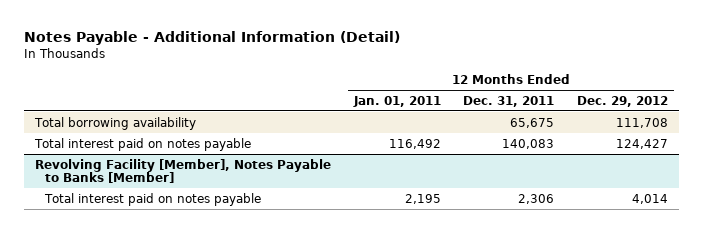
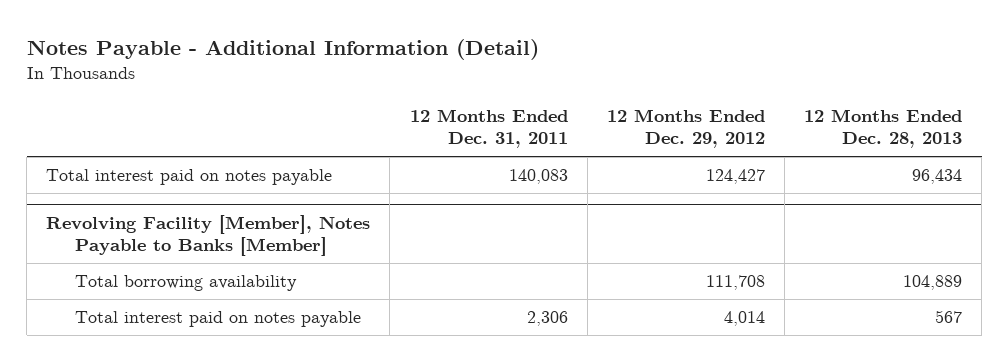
[352,95,441,107] Jan. 01, 2011 -> none
none -> [804,108,963,149] 12 Months Ended Dec. 28, 2013
[33,116,196,130] Total borrowing availability -> none
none -> [74,275,297,292] Total borrowing availability

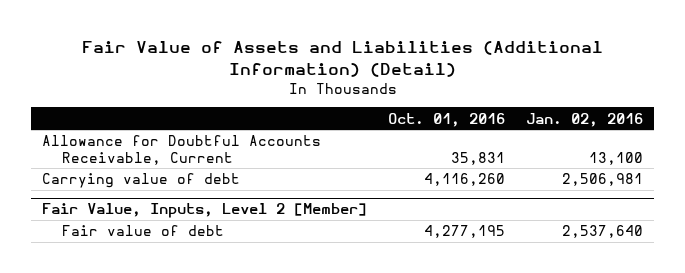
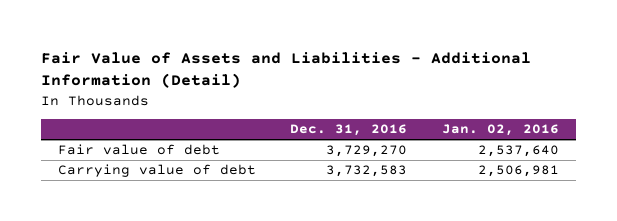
[81,41,603,77] Fair Value of Assets and Liabilities (Additional Information) (Detail) -> [40,51,531,89] Fair Value of Assets and Liabilities - Additional Information (Detail)
[388,112,506,127] Oct. 01, 2016 -> none
none -> [290,124,408,137] Dec. 31, 2016
[41,135,321,165] Allowance for Doubtful Accounts Receivable, Current -> none
[41,203,367,219] Fair Value, Inputs, Level 2 [Member] -> none
[41,173,240,189] Carrying value of debt -> [57,164,256,178] Carrying value of debt

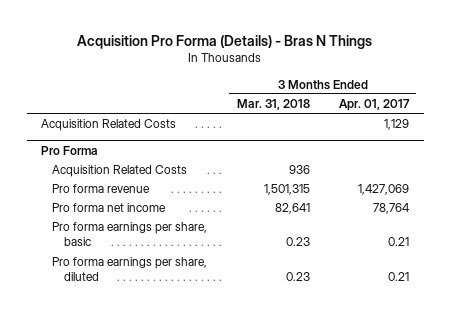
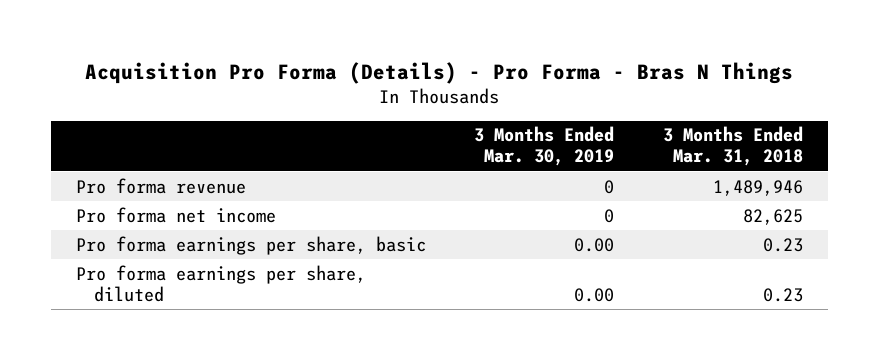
[77,34,373,49] Acquisition Pro Forma (Details) - Bras N Things -> [85,61,794,84] Acquisition Pro Forma (Details) - Pro Forma - Bras N Things
[338,99,410,112] Apr. 01, 2017 -> none
none -> [474,126,615,167] 3 Months Ended Mar. 30, 2019
[41,119,177,132] Acquisition Related Costs -> none
[41,145,99,155] Pro Forma -> none
[52,165,188,178] Acquisition Related Costs -> none
[263,184,310,196] 1,501,315 -> [713,179,804,196] 1,489,946
[274,203,310,215] 82,641 -> [743,208,804,225] 82,625

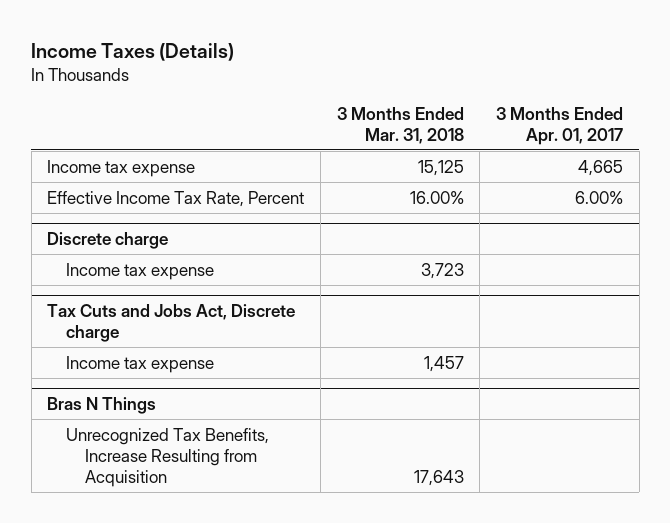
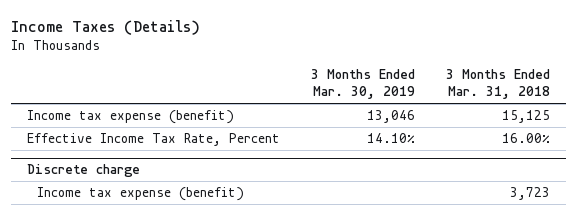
[495,106,623,145] 3 Months Ended Apr. 01, 2017 -> none
none -> [310,69,415,100] 3 Months Ended Mar. 30, 2019
[47,159,196,177] Income tax expense -> [26,109,234,124] Income tax expense (benefit)
[47,304,296,343] Tax Cuts and Jobs Act, Discrete charge -> none
[66,355,215,373] Income tax expense -> none
[47,397,157,415] Bras N Things -> none
[66,427,270,487] Unrecognized Tax Benefits, Increase Resulting from Acquisition -> none
[66,262,215,280] Income tax expense -> [36,186,244,201] Income tax expense (benefit)

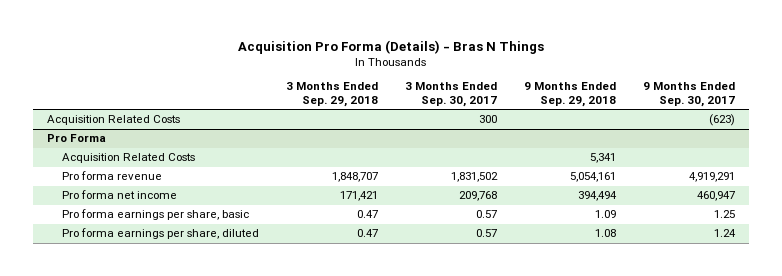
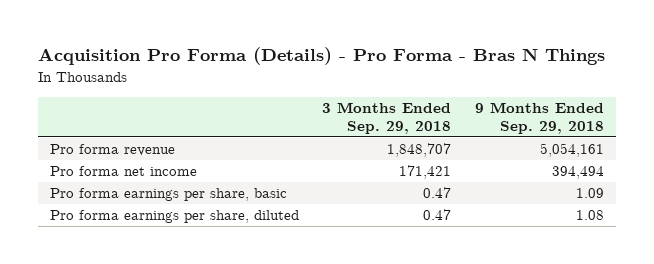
[238,39,545,54] Acquisition Pro Forma (Details) - Bras N Things -> [37,47,605,66] Acquisition Pro Forma (Details) - Pro Forma - Bras N Things
[405,82,498,107] 3 Months Ended Sep. 30, 2017 -> none
[643,82,736,107] 9 Months Ended Sep. 30, 2017 -> none
[46,115,180,126] Acquisition Related Costs -> none
[46,134,106,143] Pro Forma -> none
[62,153,196,164] Acquisition Related Costs -> none

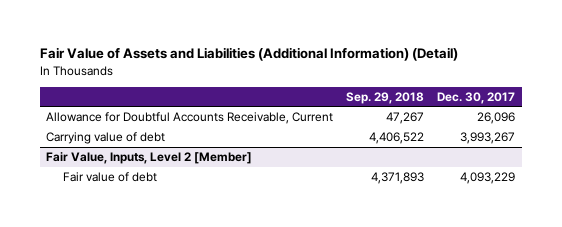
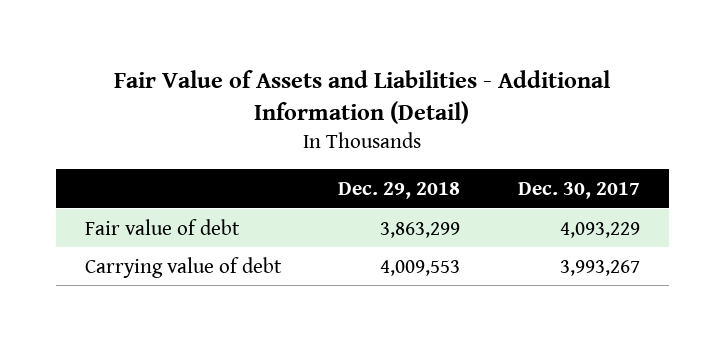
[39,47,458,62] Fair Value of Assets and Liabilities (Additional Information) (Detail) -> [114,69,612,125] Fair Value of Assets and Liabilities - Additional Information (Detail)
[346,91,425,104] Sep. 29, 2018 -> none
none -> [338,181,461,199] Dec. 29, 2018
[46,112,334,125] Allowance for Doubtful Accounts Receivable, Current -> none
[46,152,253,165] Fair Value, Inputs, Level 2 [Member] -> none
[46,132,166,145] Carrying value of debt -> [84,256,282,278] Carrying value of debt

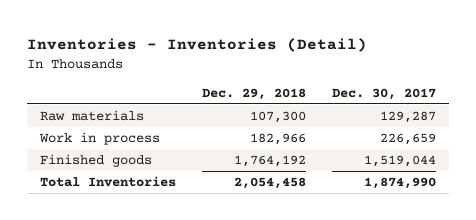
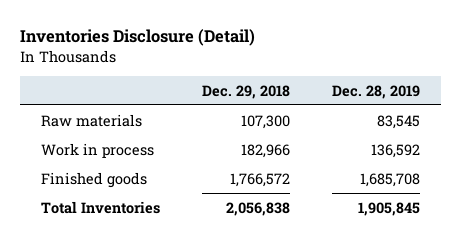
[26,37,367,52] Inventories - Inventories (Detail) -> [20,29,256,47] Inventories Disclosure (Detail)
[332,87,437,100] Dec. 30, 2017 -> none
none -> [331,84,420,99] Dec. 28, 2019
[234,155,307,168] 1,764,192 -> [229,172,290,187] 1,766,572
[234,177,307,190] 2,054,458 -> [225,201,290,216] 2,056,838

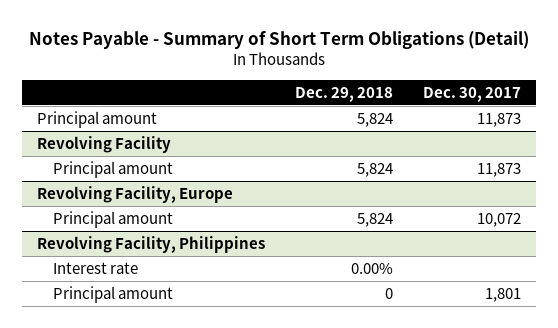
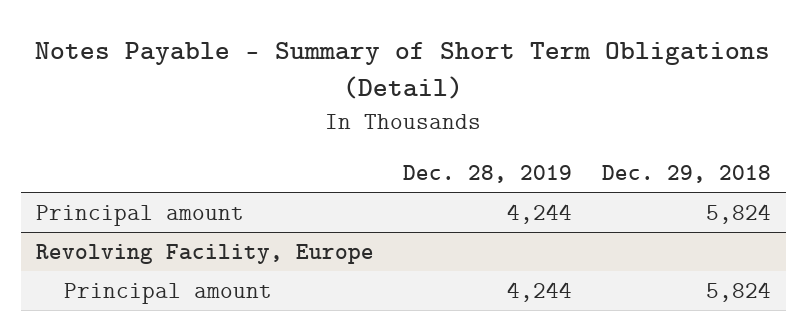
[422,86,521,102] Dec. 30, 2017 -> none
none -> [403,164,573,183] Dec. 28, 2019
[36,135,171,153] Revolving Facility -> none
[52,160,173,178] Principal amount -> none
[36,235,265,253] Revolving Facility, Philippines -> none
[52,261,138,274] Interest rate -> none
[52,285,173,303] Principal amount -> none

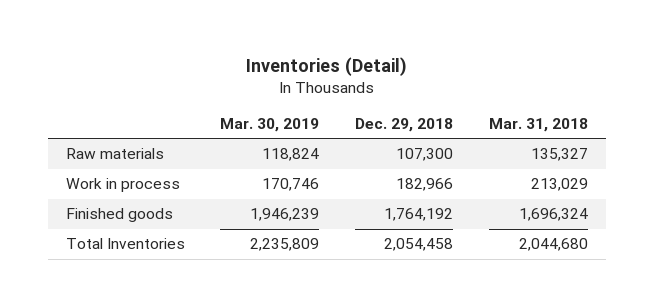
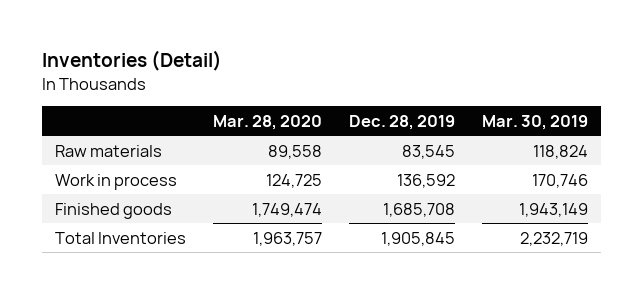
[355,117,454,132] Dec. 29, 2018 -> none
[488,117,588,132] Mar. 31, 2018 -> none
none -> [212,114,322,130] Mar. 28, 2020
none -> [348,114,455,130] Dec. 28, 2019
[250,208,320,222] 1,946,239 -> [518,202,588,217] 1,943,149
[250,238,320,252] 2,235,809 -> [519,231,588,246] 2,232,719

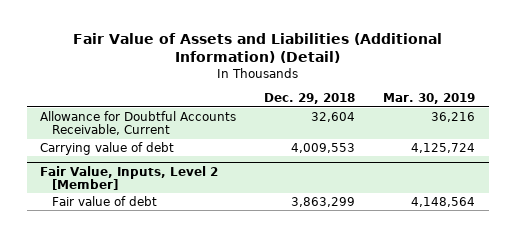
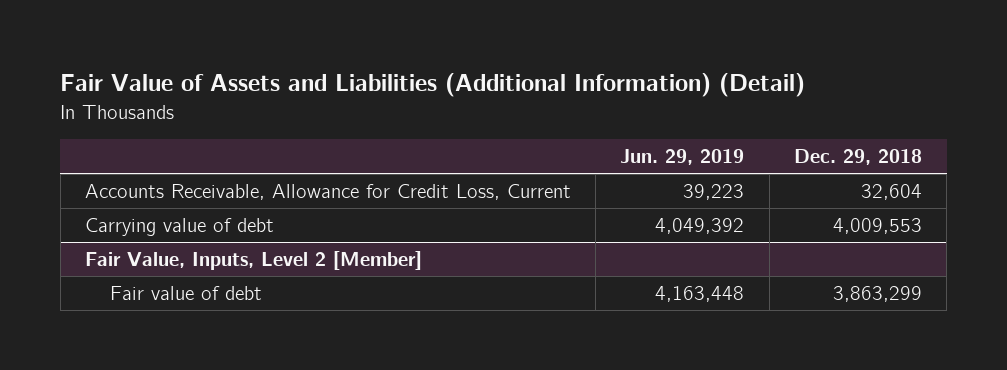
[382,93,475,105] Mar. 30, 2019 -> none
none -> [620,149,745,166] Jun. 29, 2019
[40,110,237,136] Allowance for Doubtful Accounts Receivable, Current -> [84,184,571,201] Accounts Receivable, Allowance for Credit Loss, Current

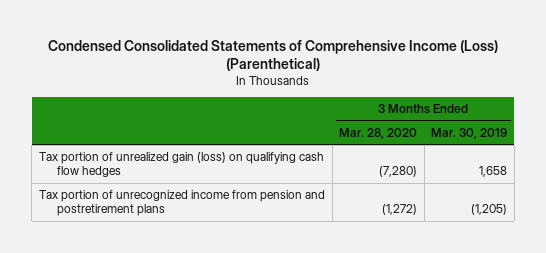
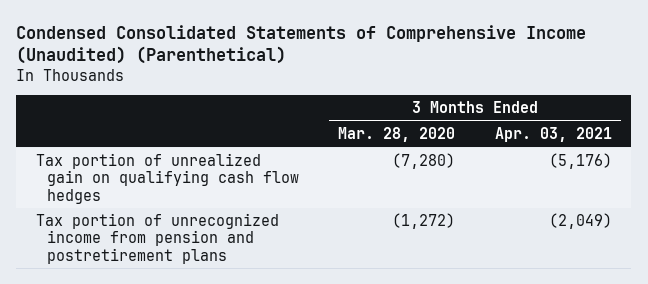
[48,39,499,72] Condensed Consolidated Statements of Comprehensive Income (Loss) (Parenthetical) -> [16,24,587,65] Condensed Consolidated Statements of Comprehensive Income (Unaudited) (Parenthetical)
[431,127,508,139] Mar. 30, 2019 -> none
none -> [494,127,612,143] Apr. 03, 2021
[39,152,325,178] Tax portion of unrealized gain (loss) on qualifying cash flow hedges -> [35,153,300,204] Tax portion of unrealized gain on qualifying cash flow hedges

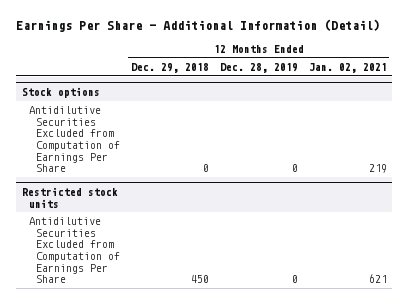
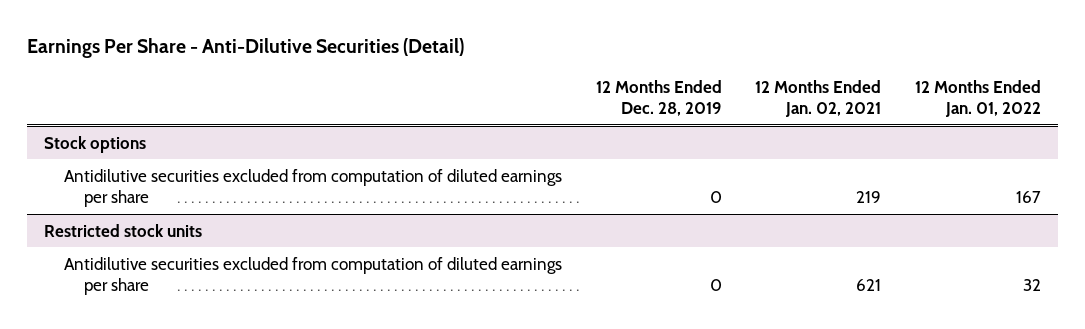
[16,19,381,33] Earnings Per Share - Additional Information (Detail) -> [26,38,464,59] Earnings Per Share - Anti-Dilutive Securities (Detail)
[130,62,209,73] Dec. 29, 2018 -> none
none -> [914,79,1041,118] 12 Months Ended Jan. 01, 2022
[28,106,120,173] Antidilutive Securities Excluded from Computation of Earnings Per Share -> [64,168,563,207] Antidilutive securities excluded from computation of diluted earnings per share
[28,217,120,284] Antidilutive Securities Excluded from Computation of Earnings Per Share -> [64,256,563,295] Antidilutive securities excluded from computation of diluted earnings per share

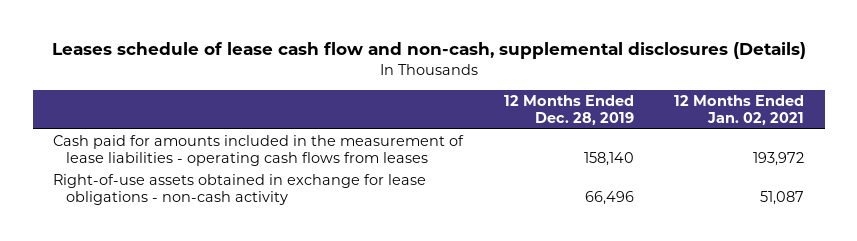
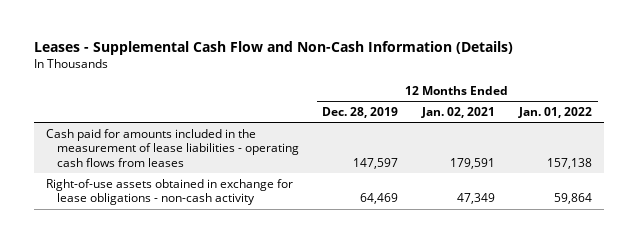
[51,42,806,60] Leases schedule of lease cash flow and non-cash, supplemental disclosures (Details) -> [34,41,514,56] Leases - Supplemental Cash Flow and Non-Cash Information (Details)
none -> [518,106,593,118] Jan. 01, 2022
[583,152,634,167] 158,140 -> [353,157,399,169] 147,597
[753,152,805,167] 193,972 -> [450,157,496,169] 179,591
[584,191,634,206] 66,496 -> [360,193,399,205] 64,469
[760,191,805,206] 51,087 -> [457,193,496,205] 47,349

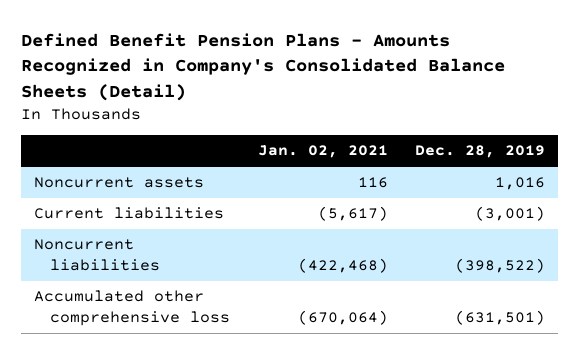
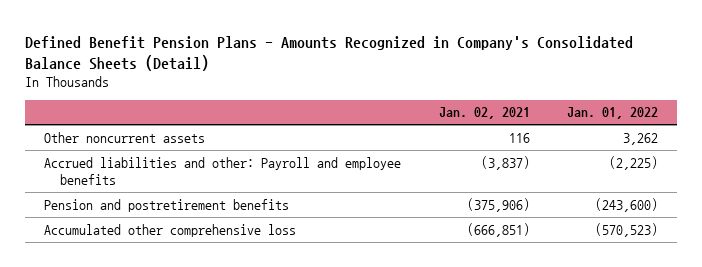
[414,145,545,159] Dec. 28, 2019 -> none
none -> [567,107,659,120] Jan. 01, 2022
[34,207,225,220] Current liabilities -> none
[34,239,161,272] Noncurrent liabilities -> none
[34,177,205,189] Noncurrent assets -> [44,131,206,143] Other noncurrent assets
none -> [44,156,402,185] Accrued liabilities and other: Payroll and employee benefits
none -> [44,198,290,212] Pension and postretirement benefits
[297,310,388,326] (670,064) -> [466,222,530,237] (666,851)

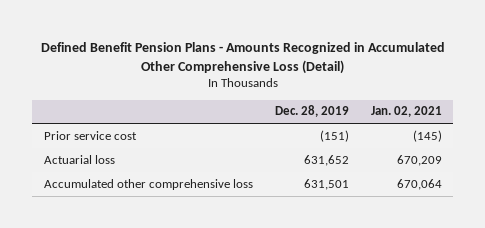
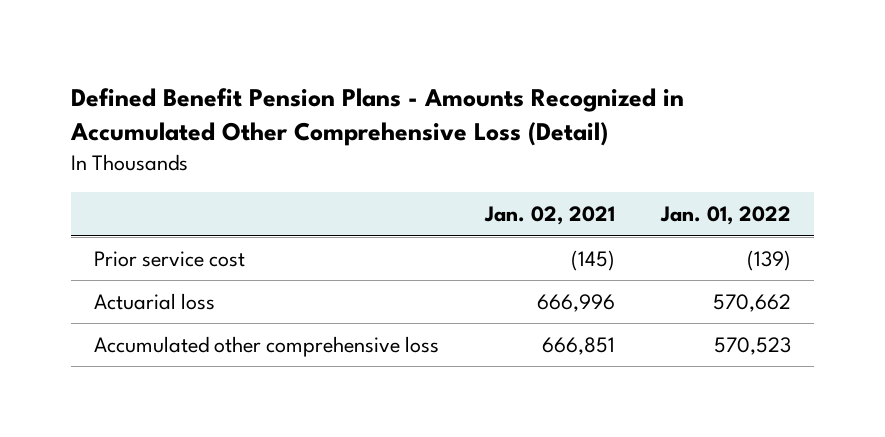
[274,105,349,118] Dec. 28, 2019 -> none
none -> [659,206,791,226] Jan. 01, 2022
[396,154,442,166] 670,209 -> [537,293,616,312] 666,996
[396,178,442,190] 670,064 -> [542,336,616,355] 666,851

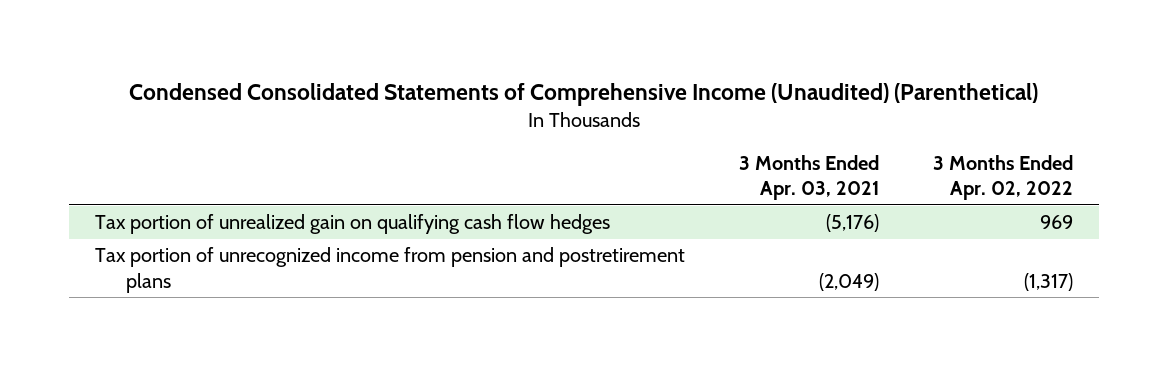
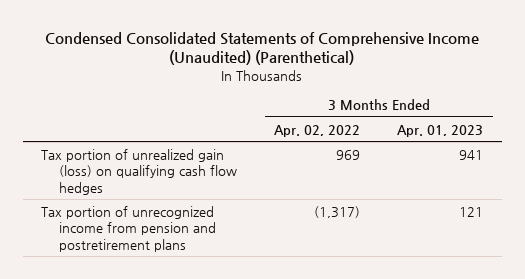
[738,155,879,201] 3 Months Ended Apr. 03, 2021 -> none
none -> [397,124,484,137] Apr. 01, 2023
[95,214,611,235] Tax portion of unrealized gain on qualifying cash flow hedges -> [41,148,237,195] Tax portion of unrealized gain (loss) on qualifying cash flow hedges

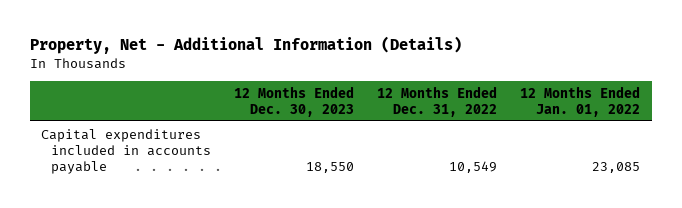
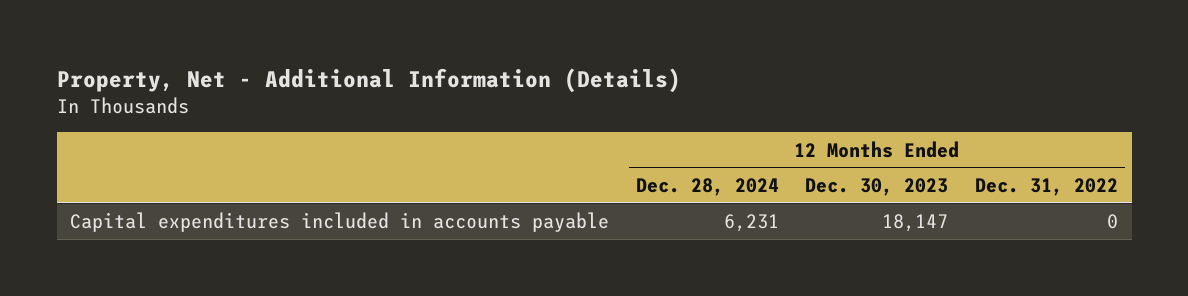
[520,85,641,117] 12 Months Ended Jan. 01, 2022 -> none
none -> [635,177,779,196] Dec. 28, 2024
[305,161,354,173] 18,550 -> [882,214,949,233] 18,147
[449,160,498,173] 10,549 -> [1107,214,1119,230] 0

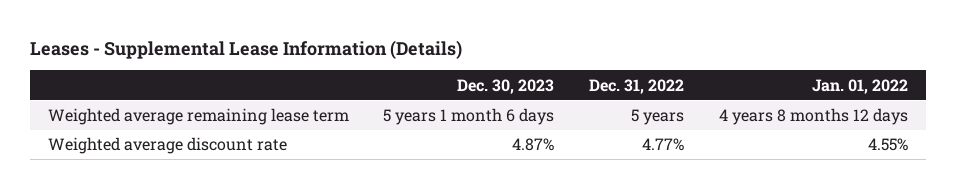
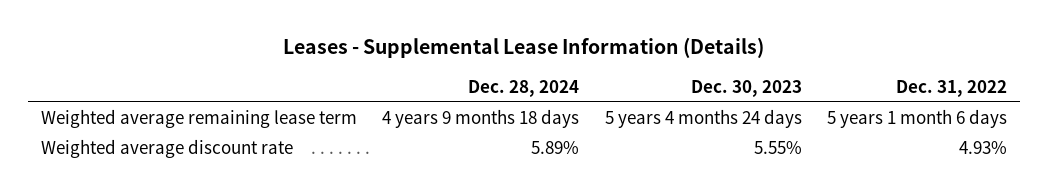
[812,78,909,94] Jan. 01, 2022 -> none
none -> [468,79,580,97] Dec. 28, 2024
[383,108,555,126] 5 years 1 month 6 days -> [604,109,802,129] 5 years 4 months 24 days
[631,109,685,126] 5 years -> [827,109,1008,129] 5 years 1 month 6 days
[512,138,555,152] 4.87% -> [753,141,802,155] 5.55%
[642,138,685,152] 4.77% -> [959,141,1008,155] 4.93%

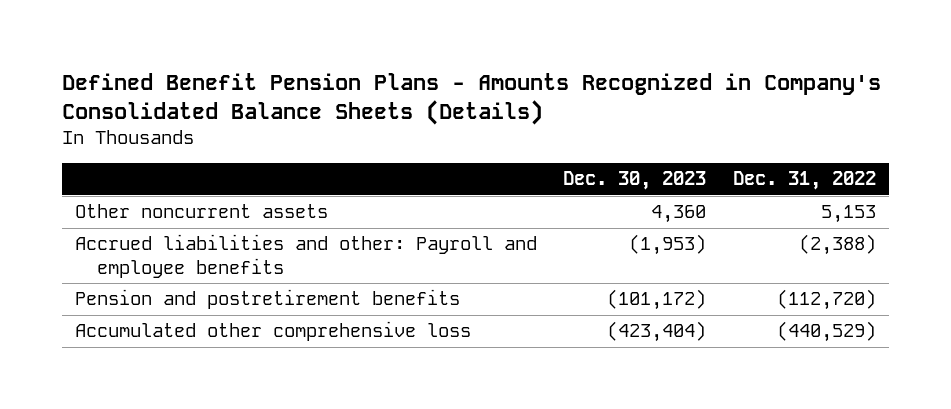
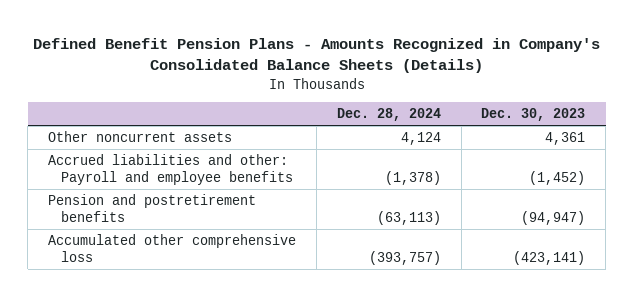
[732,171,876,191] Dec. 31, 2022 -> none
none -> [336,108,441,122] Dec. 28, 2024
[651,205,707,224] 4,360 -> [545,132,586,146] 4,361
[629,234,707,256] (1,953) -> [529,171,586,186] (1,452)
[607,289,707,311] (101,172) -> [521,211,586,226] (94,947)
[607,321,707,343] (423,404) -> [513,251,586,266] (423,141)

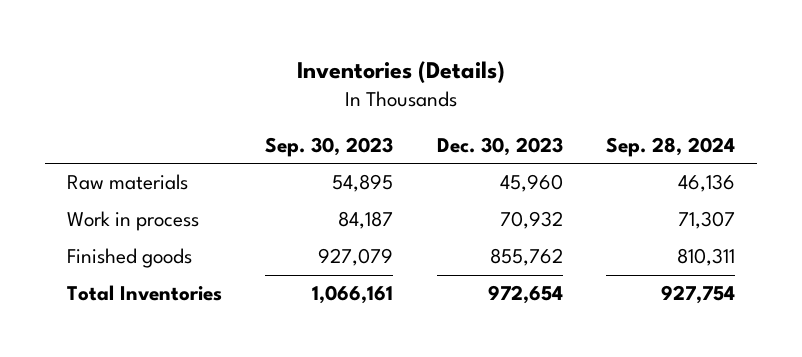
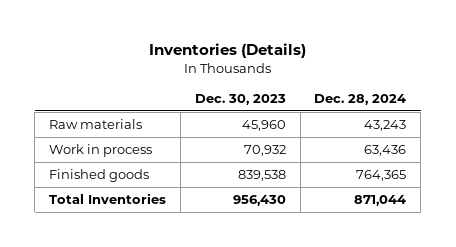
[265,136,394,157] Sep. 30, 2023 -> none
[605,136,735,157] Sep. 28, 2024 -> none
none -> [314,93,407,105] Dec. 28, 2024
[489,248,563,267] 855,762 -> [237,170,286,182] 839,538
[487,285,563,305] 972,654 -> [232,195,286,207] 956,430

